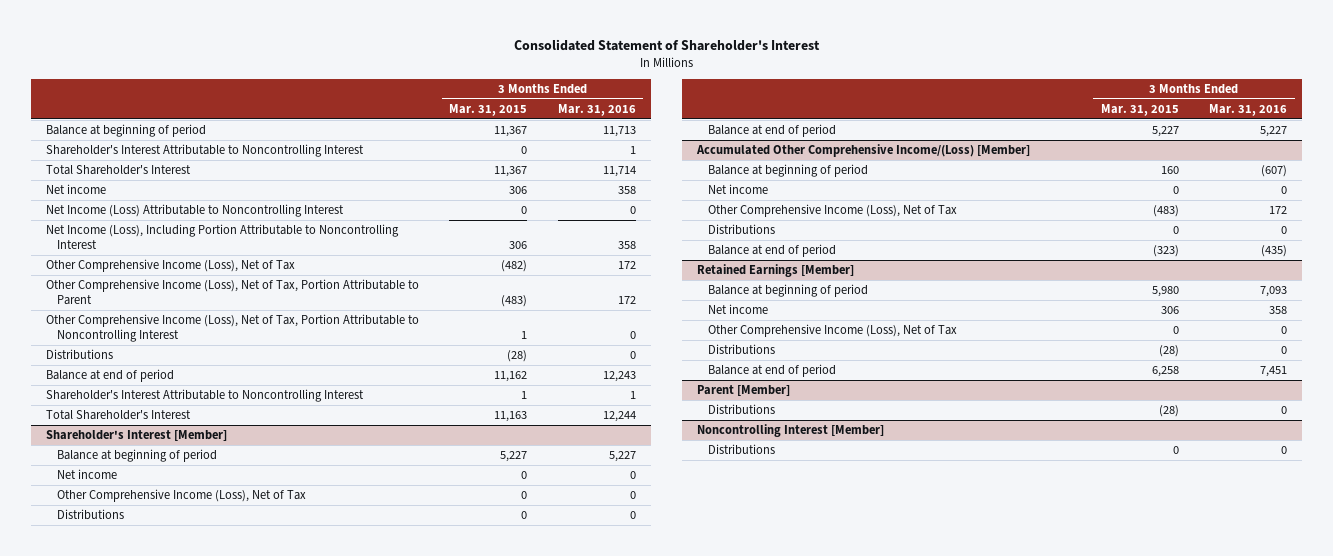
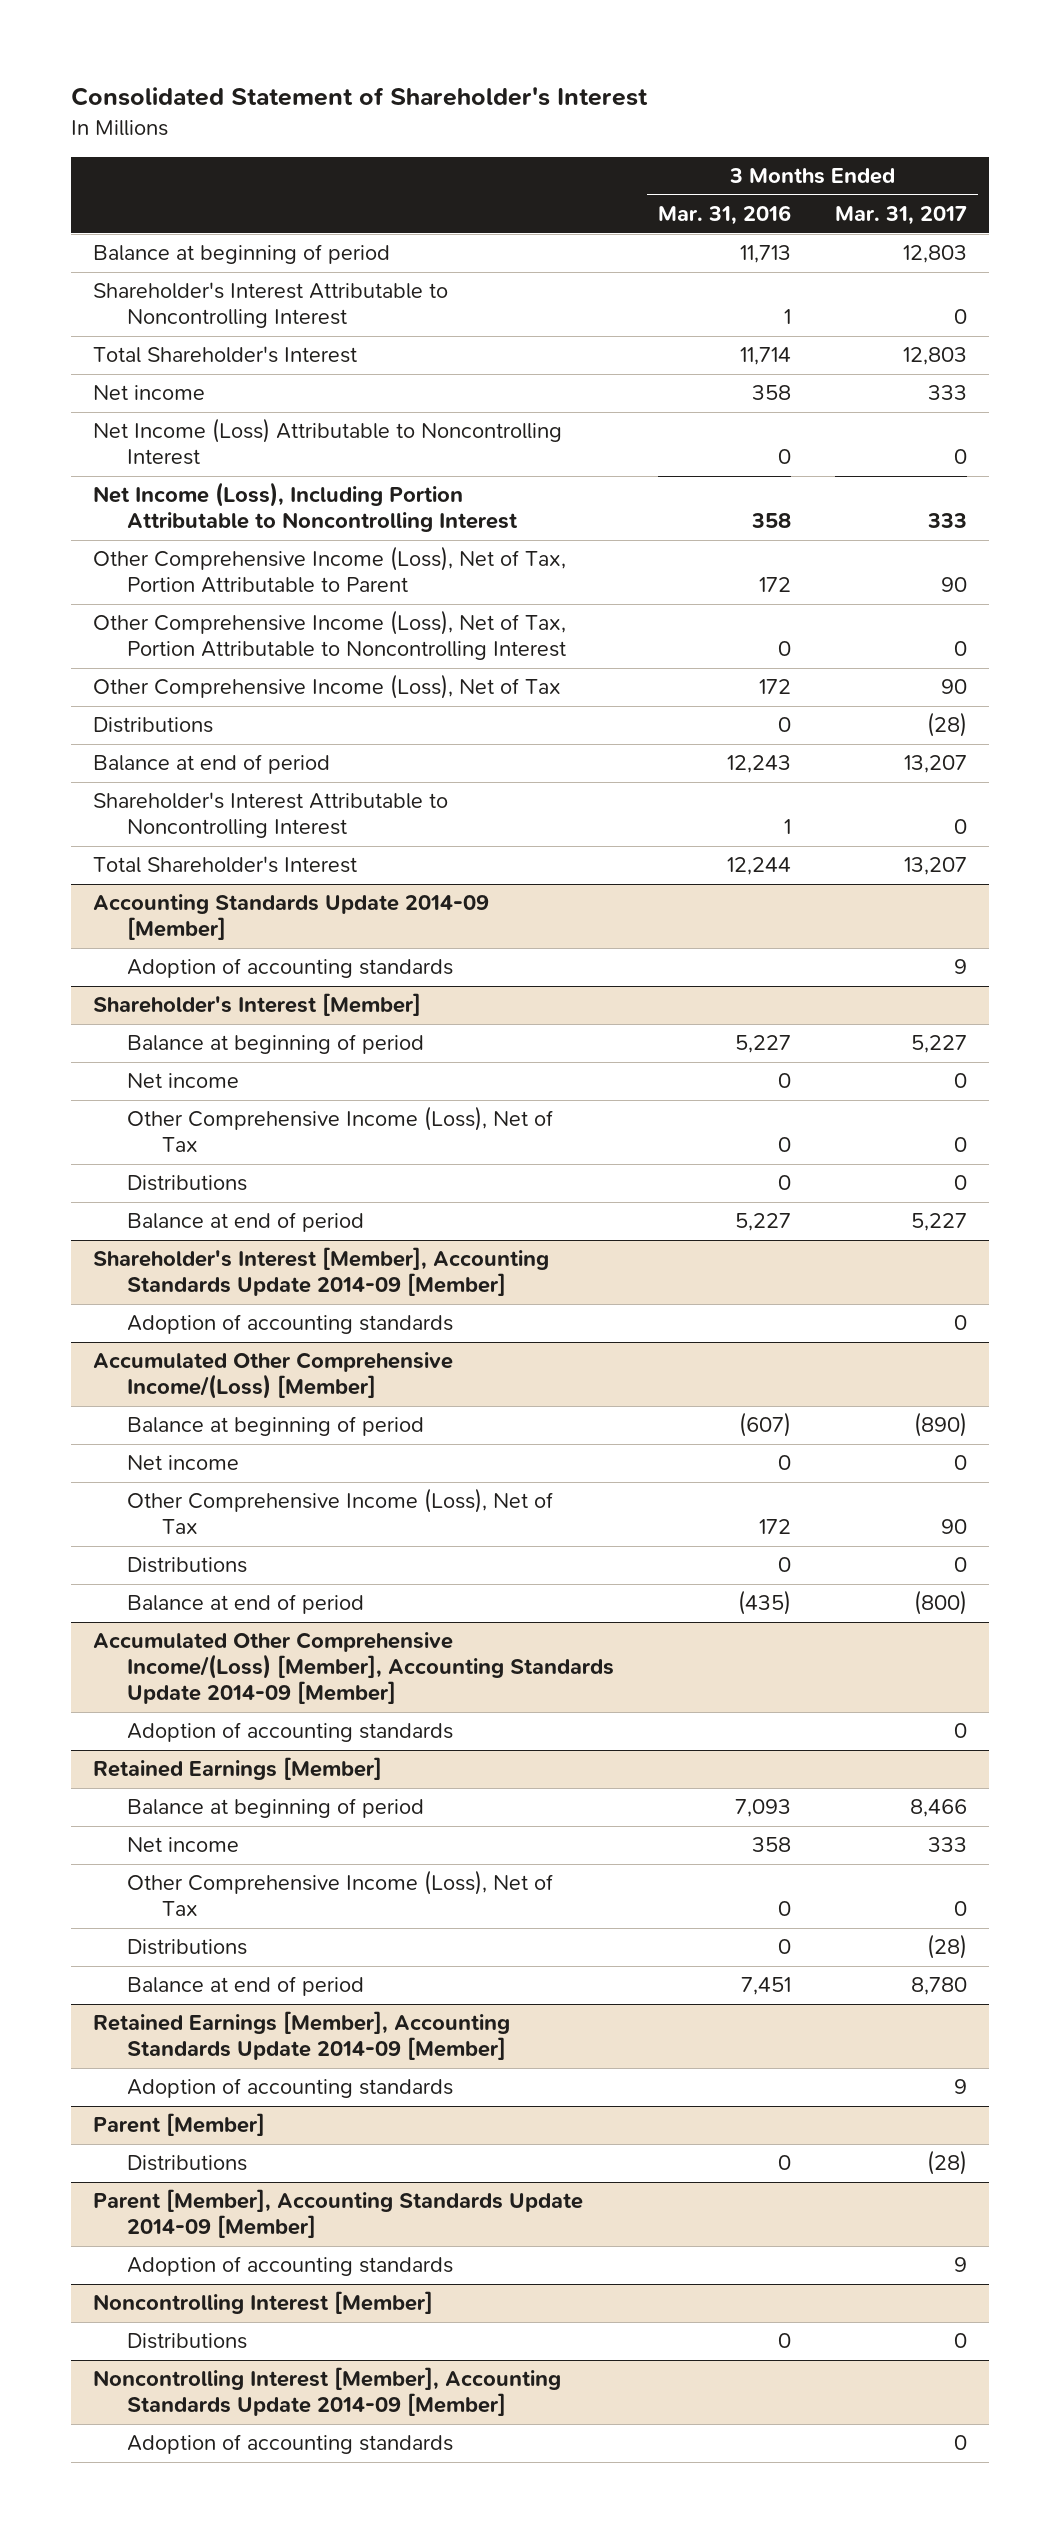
[449,103,528,116] Mar. 31, 2015 -> none
none -> [835,206,968,226] Mar. 31, 2017
[46,258,296,272] Other Comprehensive Income (Loss), Net of Tax -> [93,674,562,700] Other Comprehensive Income (Loss), Net of Tax
none -> [93,894,490,941] Accounting Standards Update 2014-09 [Member]
none -> [127,958,454,979] Adoption of accounting standards
none -> [93,1247,550,1297] Shareholder's Interest [Member], Accounting Standards Update 2014-09 [Member]
none -> [127,1314,454,1335] Adoption of accounting standards
none -> [93,1632,615,1705] Accumulated Other Comprehensive Income/(Loss) [Member], Accounting Standards Update 2014-09 [Member]
none -> [127,1722,454,1743] Adoption of accounting standards
none -> [93,2011,511,2061] Retained Earnings [Member], Accounting Standards Update 2014-09 [Member]
none -> [127,2078,454,2099] Adoption of accounting standards
none -> [93,2189,584,2239] Parent [Member], Accounting Standards Update 2014-09 [Member]
none -> [127,2256,454,2277] Adoption of accounting standards
none -> [93,2367,562,2417] Noncontrolling Interest [Member], Accounting Standards Update 2014-09 [Member]
none -> [127,2434,454,2455] Adoption of accounting standards

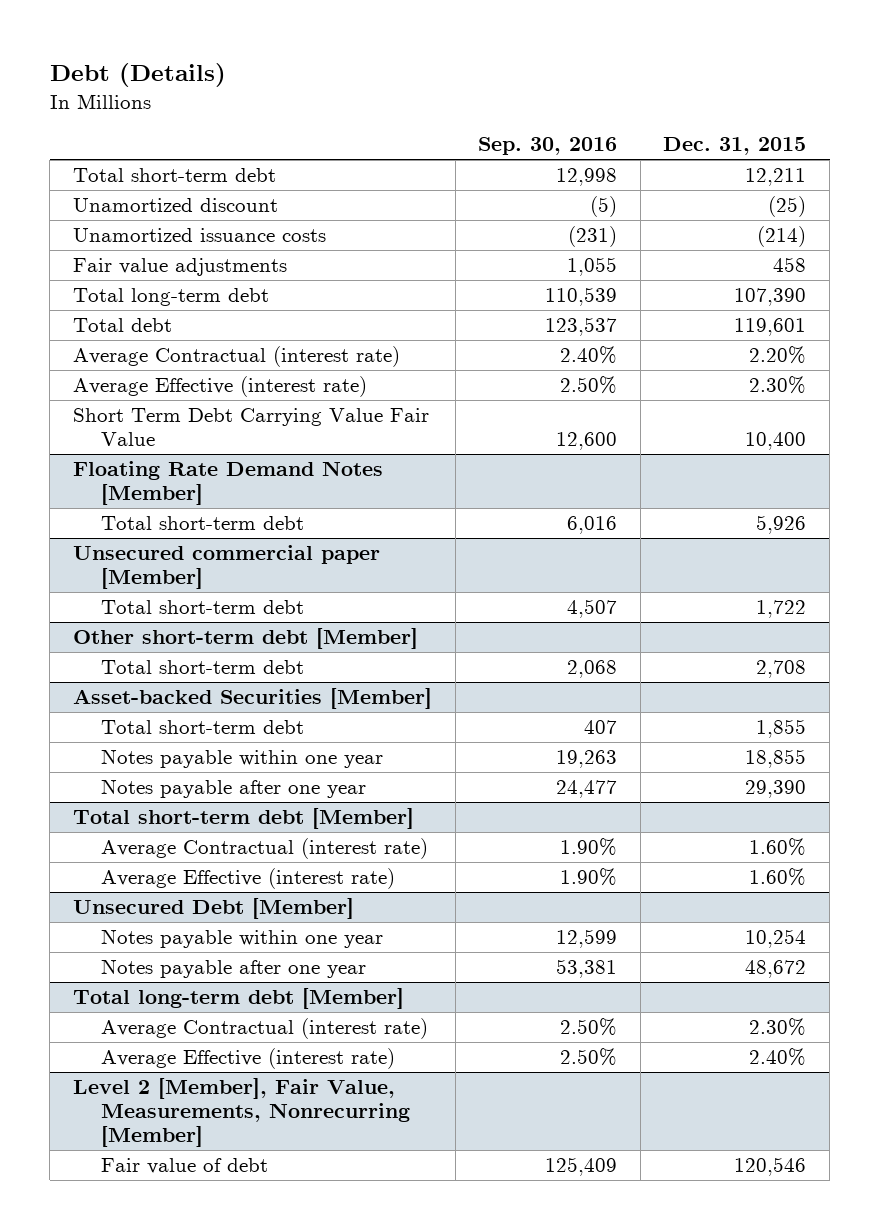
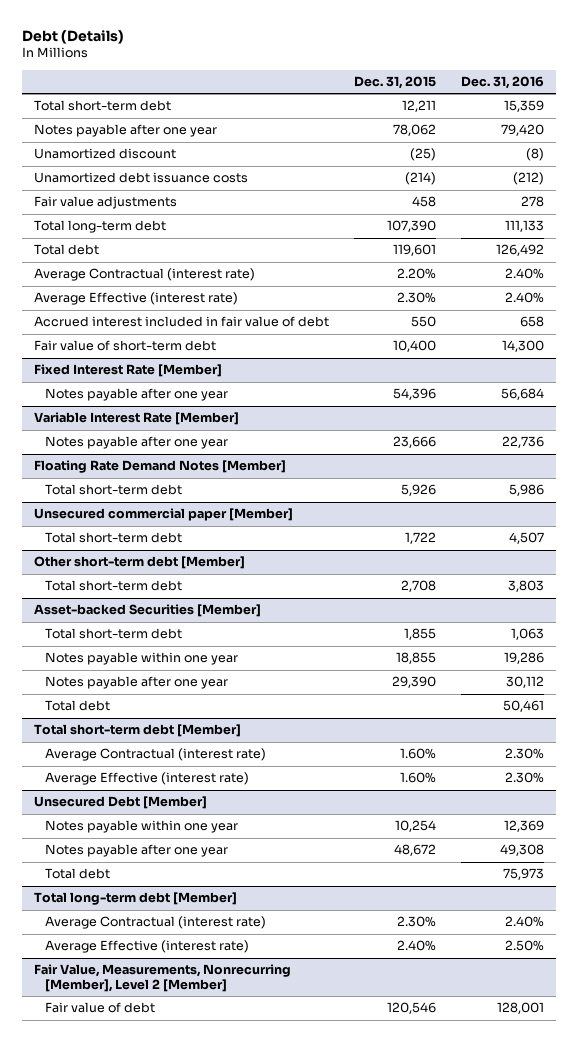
[478,137,618,156] Sep. 30, 2016 -> none
none -> [460,75,544,89] Dec. 31, 2016
none -> [34,124,218,138] Notes payable after one year
[72,227,326,242] Unamortized issuance costs -> [34,172,249,184] Unamortized debt issuance costs
none -> [34,316,330,328] Accrued interest included in fair value of debt
[72,407,429,447] Short Term Debt Carrying Value Fair Value -> [34,340,217,352] Fair value of short-term debt
none -> [34,364,223,378] Fixed Interest Rate [Member]
none -> [45,388,229,402] Notes payable after one year
none -> [34,412,240,426] Variable Interest Rate [Member]
none -> [45,436,229,450] Notes payable after one year
none -> [45,700,111,712] Total debt
none -> [45,868,111,880] Total debt
[72,1077,410,1148] Level 2 [Member], Fair Value, Measurements, Nonrecurring [Member] -> [34,964,292,992] Fair Value, Measurements, Nonrecurring [Member], Level 2 [Member]

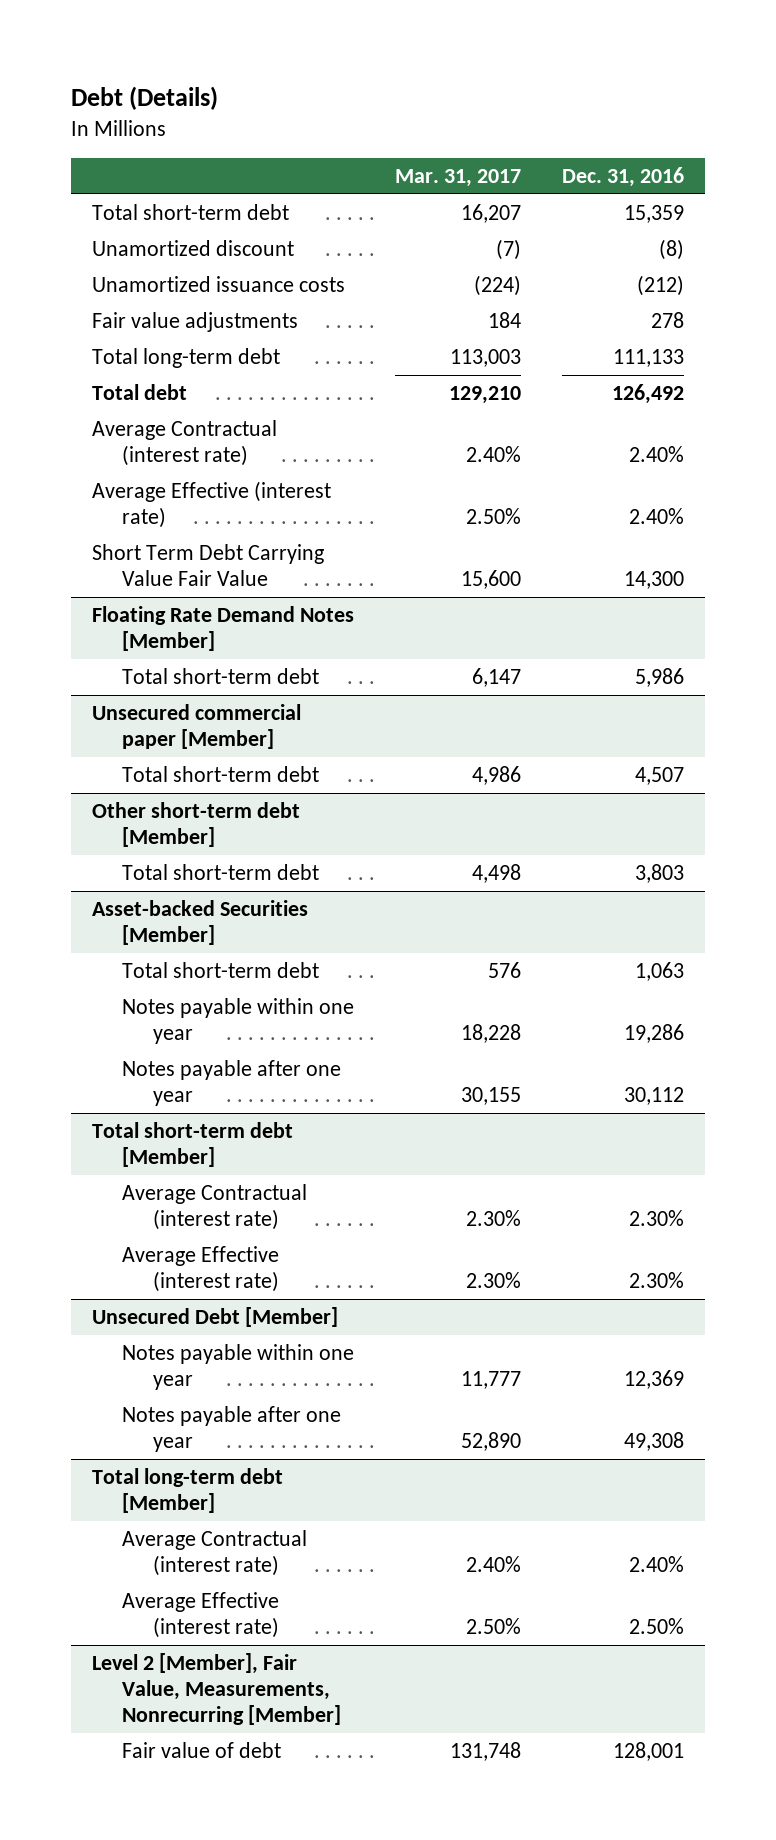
[354,75,437,89] Dec. 31, 2015 -> none
none -> [395,169,522,188] Mar. 31, 2017
[34,124,218,138] Notes payable after one year -> none
[34,172,249,184] Unamortized debt issuance costs -> [91,276,345,293] Unamortized issuance costs
[34,316,330,328] Accrued interest included in fair value of debt -> none
[34,364,223,378] Fixed Interest Rate [Member] -> none
[45,388,229,402] Notes payable after one year -> none
[34,412,240,426] Variable Interest Rate [Member] -> none
[45,436,229,450] Notes payable after one year -> none
[34,340,217,352] Fair value of short-term debt -> [91,544,324,587] Short Term Debt Carrying Value Fair Value
[45,700,111,712] Total debt -> none
[45,868,111,880] Total debt -> none
[34,964,292,992] Fair Value, Measurements, Nonrecurring [Member], Level 2 [Member] -> [91,1653,342,1725] Level 2 [Member], Fair Value, Measurements, Nonrecurring [Member]

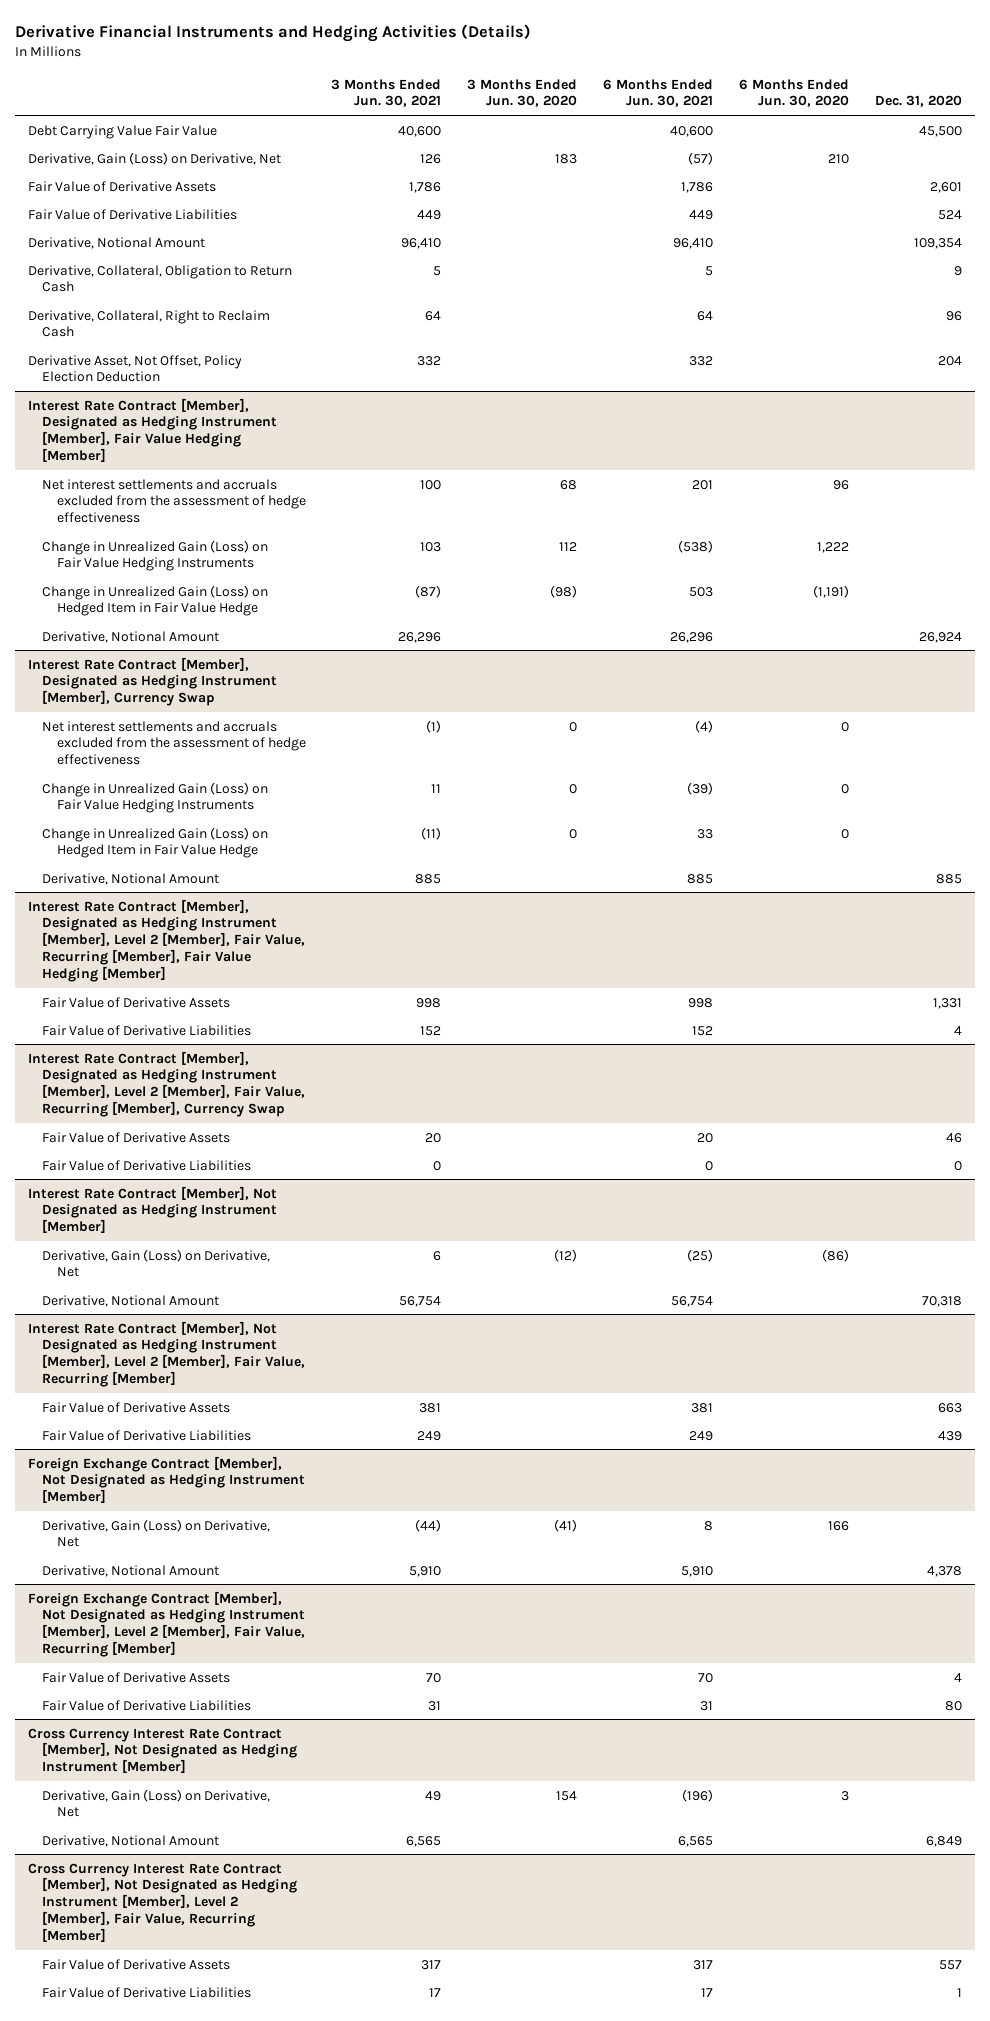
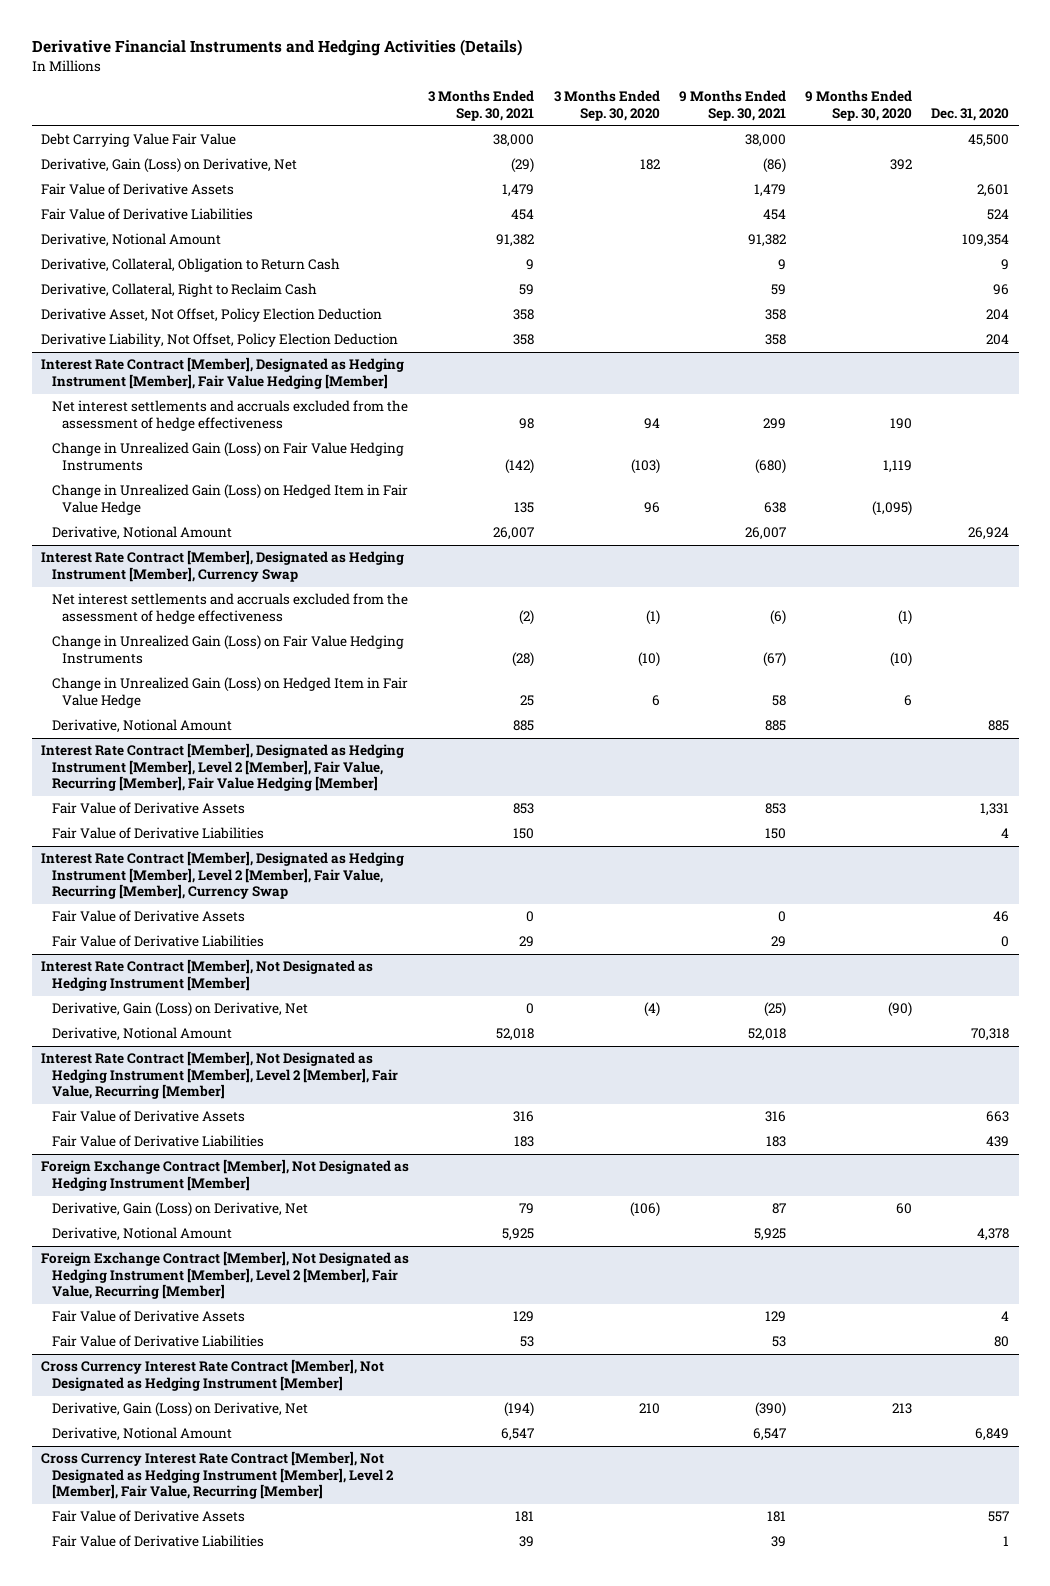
[331,78,442,108] 3 Months Ended Jun. 30, 2021 -> none
[467,78,578,108] 3 Months Ended Jun. 30, 2020 -> none
[603,78,714,108] 6 Months Ended Jun. 30, 2021 -> none
[739,78,850,108] 6 Months Ended Jun. 30, 2020 -> none
none -> [428,90,535,121] 3 Months Ended Sep. 30, 2021
none -> [553,90,660,121] 3 Months Ended Sep. 30, 2020
none -> [678,90,786,121] 9 Months Ended Sep. 30, 2021
none -> [804,90,912,121] 9 Months Ended Sep. 30, 2020
none -> [41,333,399,348] Derivative Liability, Not Offset, Policy Election Deduction

